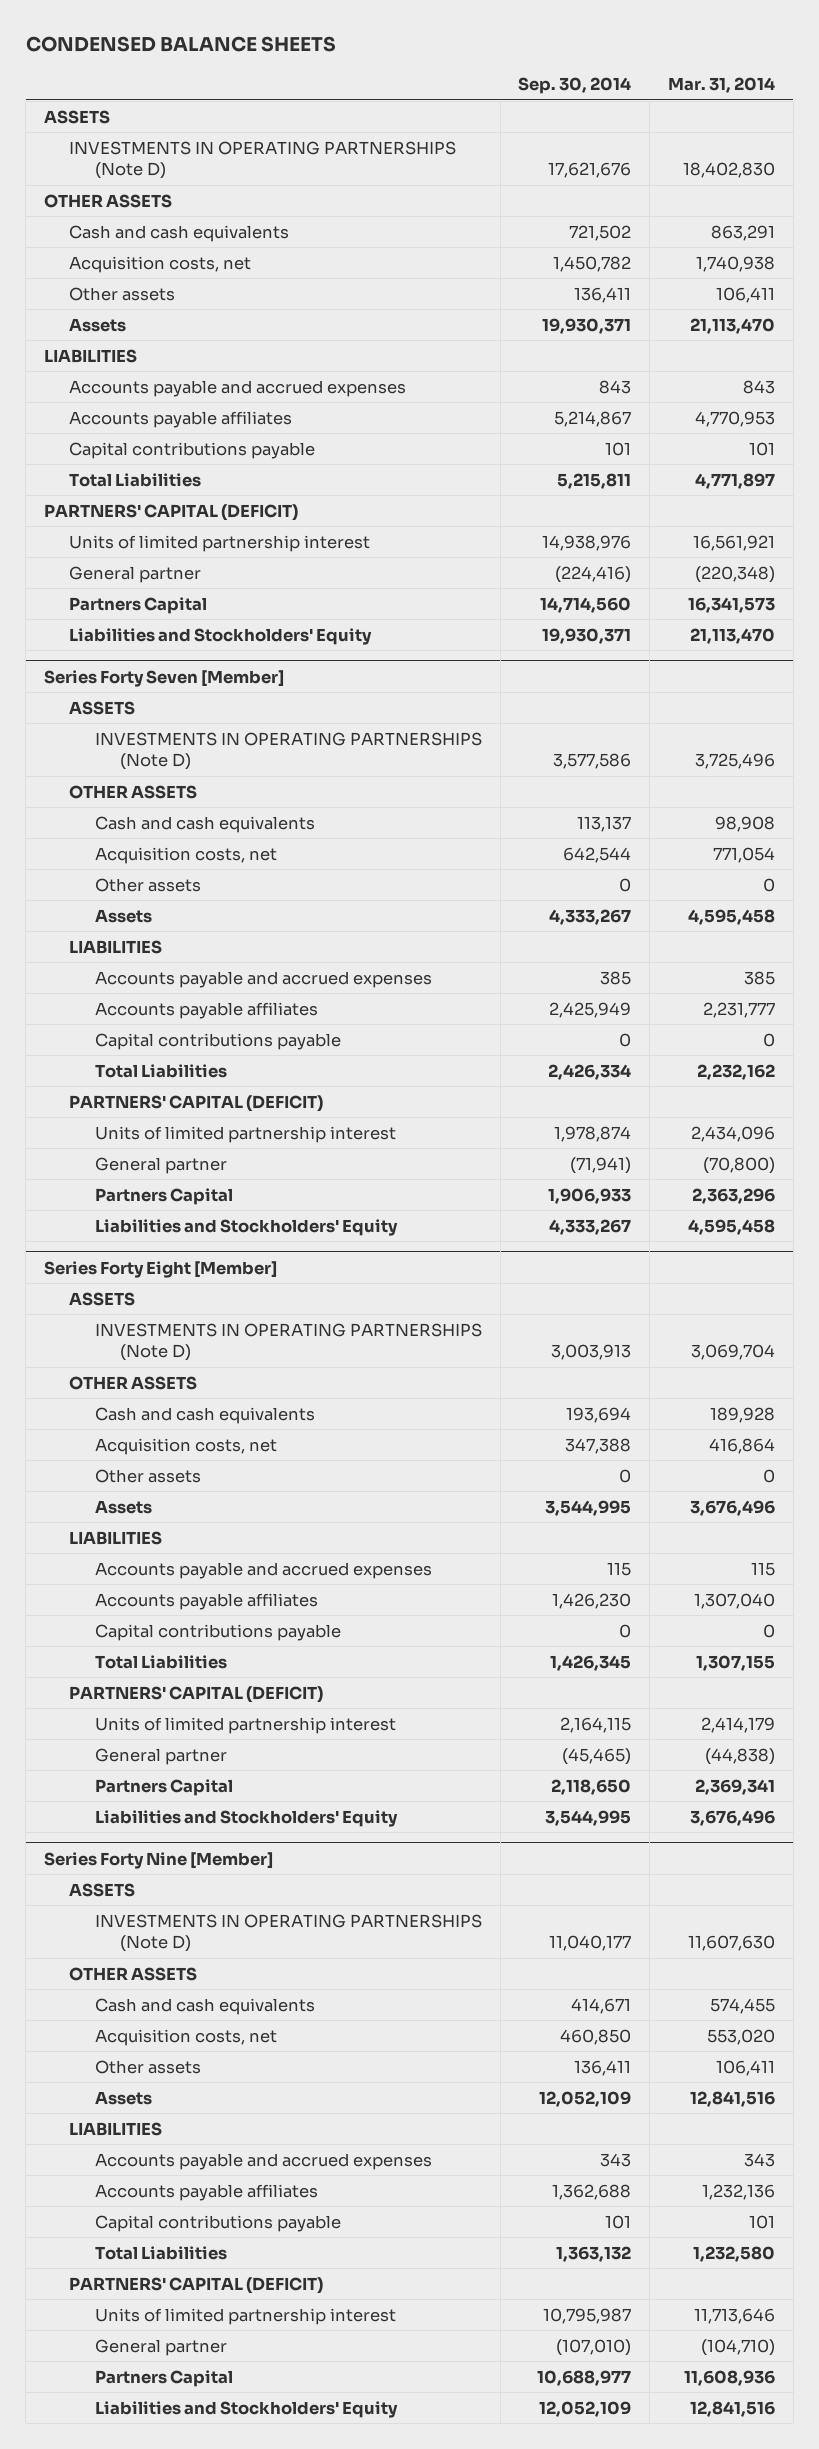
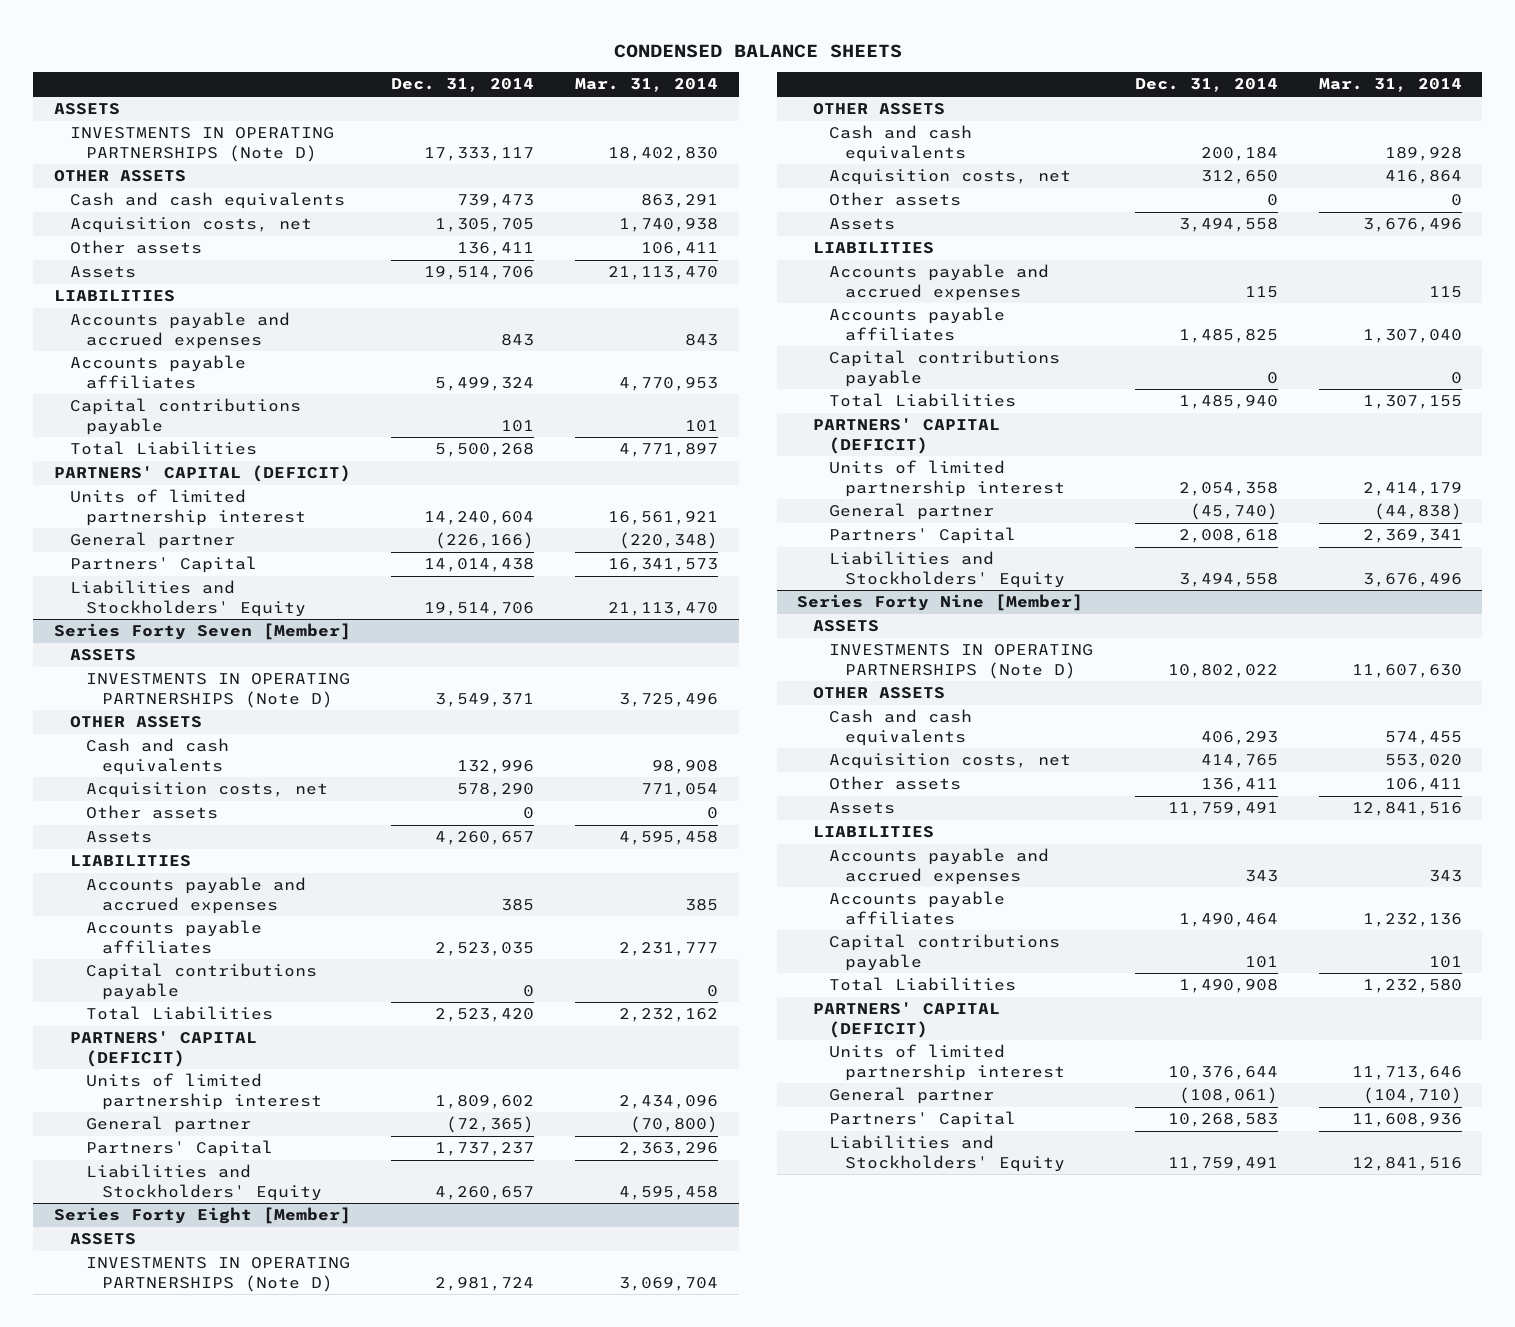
[518,76,632,94] Sep. 30, 2014 -> none
none -> [391,78,535,93] Dec. 31, 2014
[69,596,208,614] Partners Capital -> [69,556,257,574] Partners' Capital
[94,1187,233,1205] Partners Capital -> [85,1140,273,1158] Partners' Capital
[94,1778,233,1796] Partners Capital -> [829,527,1017,545] Partners' Capital
[94,2369,233,2387] Partners Capital -> [829,1111,1017,1129] Partners' Capital

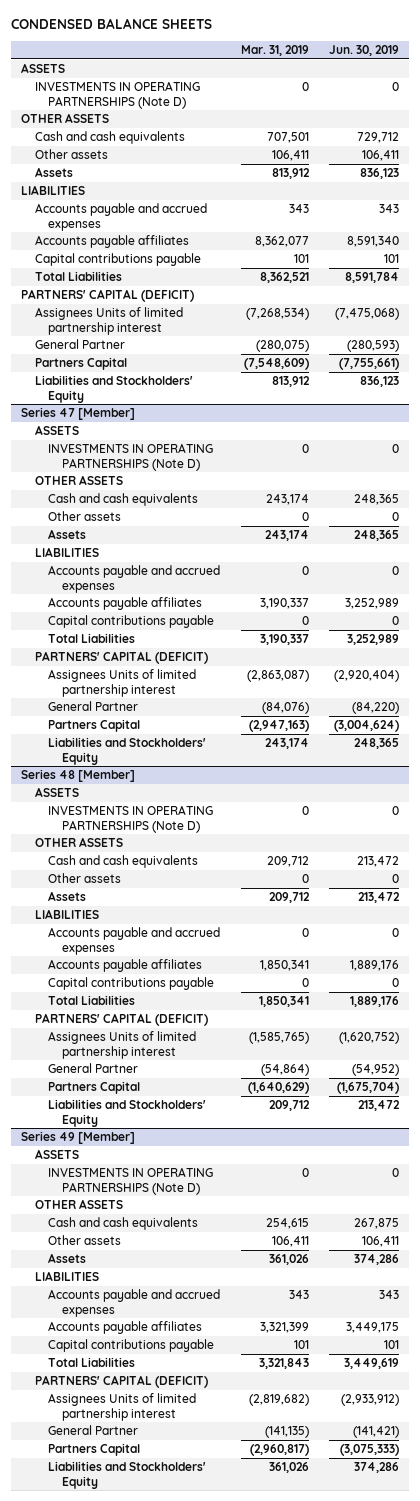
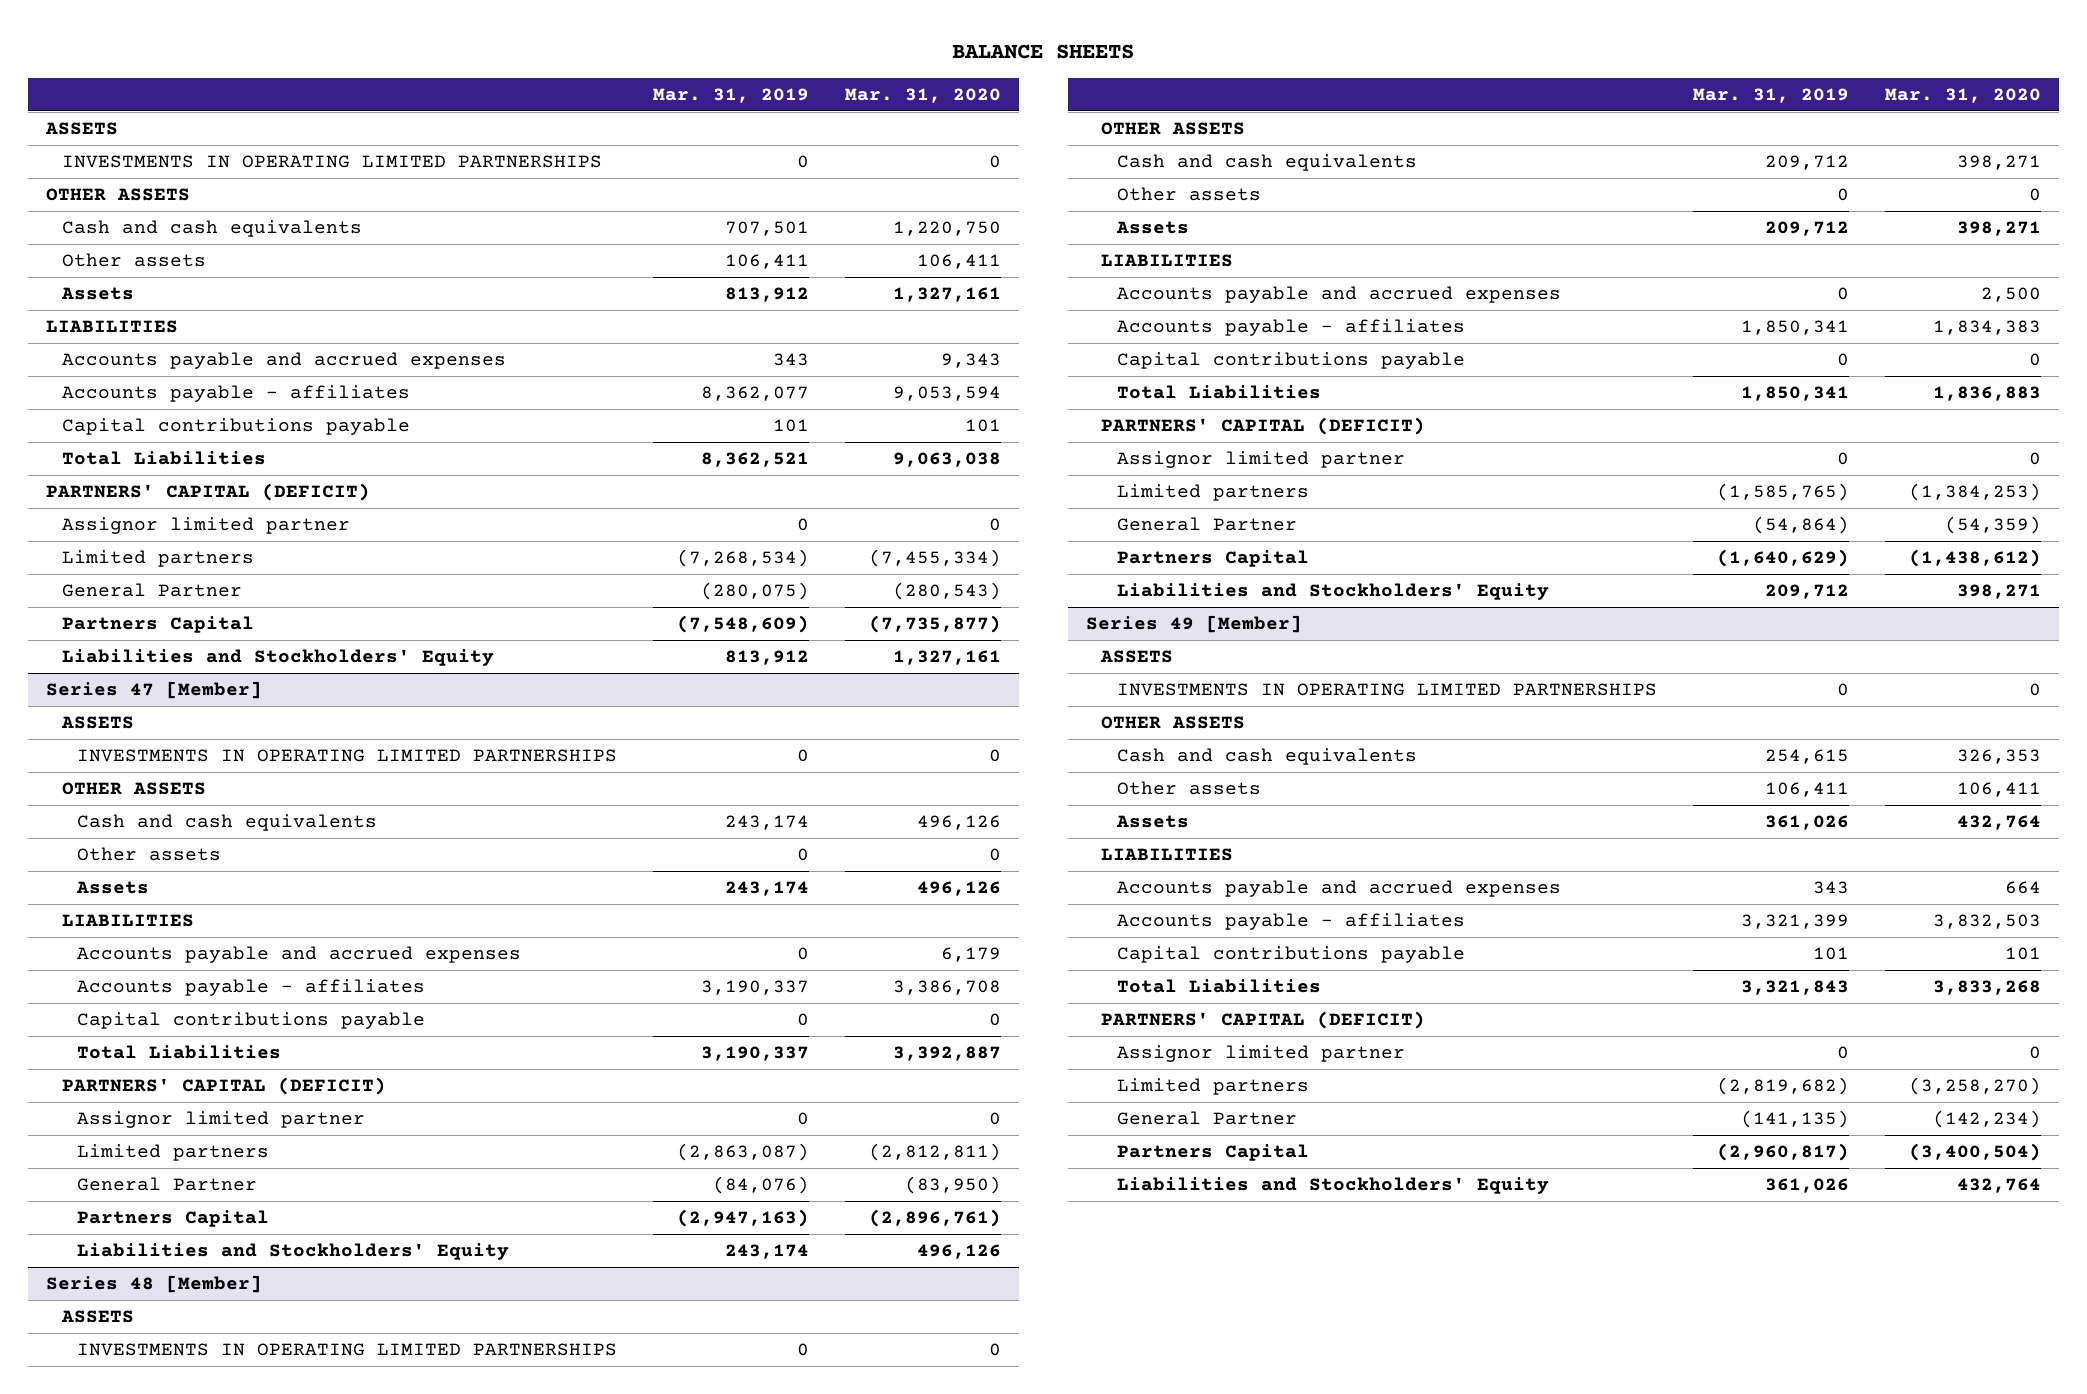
[10,18,212,30] CONDENSED BALANCE SHEETS -> [952,44,1135,60] BALANCE SHEETS
[329,45,400,57] Jun. 30, 2019 -> none
none -> [845,87,1002,103] Mar. 31, 2020
[34,81,200,109] INVESTMENTS IN OPERATING PARTNERSHIPS (Note D) -> [61,154,602,168] INVESTMENTS IN OPERATING LIMITED PARTNERSHIPS
[34,235,189,249] Accounts payable affiliates -> [61,384,410,402] Accounts payable - affiliates
none -> [61,516,350,534] Assignor limited partner
[34,307,183,335] Assignees Units of limited partnership interest -> [61,549,254,567] Limited partners
[48,443,214,471] INVESTMENTS IN OPERATING PARTNERSHIPS (Note D) -> [77,748,618,762] INVESTMENTS IN OPERATING LIMITED PARTNERSHIPS
[48,597,203,611] Accounts payable affiliates -> [77,978,426,996] Accounts payable - affiliates
none -> [77,1110,366,1128] Assignor limited partner
[48,669,197,697] Assignees Units of limited partnership interest -> [77,1143,270,1161] Limited partners
[48,805,214,833] INVESTMENTS IN OPERATING PARTNERSHIPS (Note D) -> [77,1342,618,1356] INVESTMENTS IN OPERATING LIMITED PARTNERSHIPS
[48,959,203,973] Accounts payable affiliates -> [1117,318,1466,336] Accounts payable - affiliates
none -> [1117,450,1406,468] Assignor limited partner
[48,1031,197,1059] Assignees Units of limited partnership interest -> [1117,483,1310,501] Limited partners
[48,1167,214,1195] INVESTMENTS IN OPERATING PARTNERSHIPS (Note D) -> [1117,682,1658,696] INVESTMENTS IN OPERATING LIMITED PARTNERSHIPS
[48,1321,203,1335] Accounts payable affiliates -> [1117,912,1466,930] Accounts payable - affiliates
none -> [1117,1044,1406,1062] Assignor limited partner
[48,1393,197,1421] Assignees Units of limited partnership interest -> [1117,1077,1310,1095] Limited partners

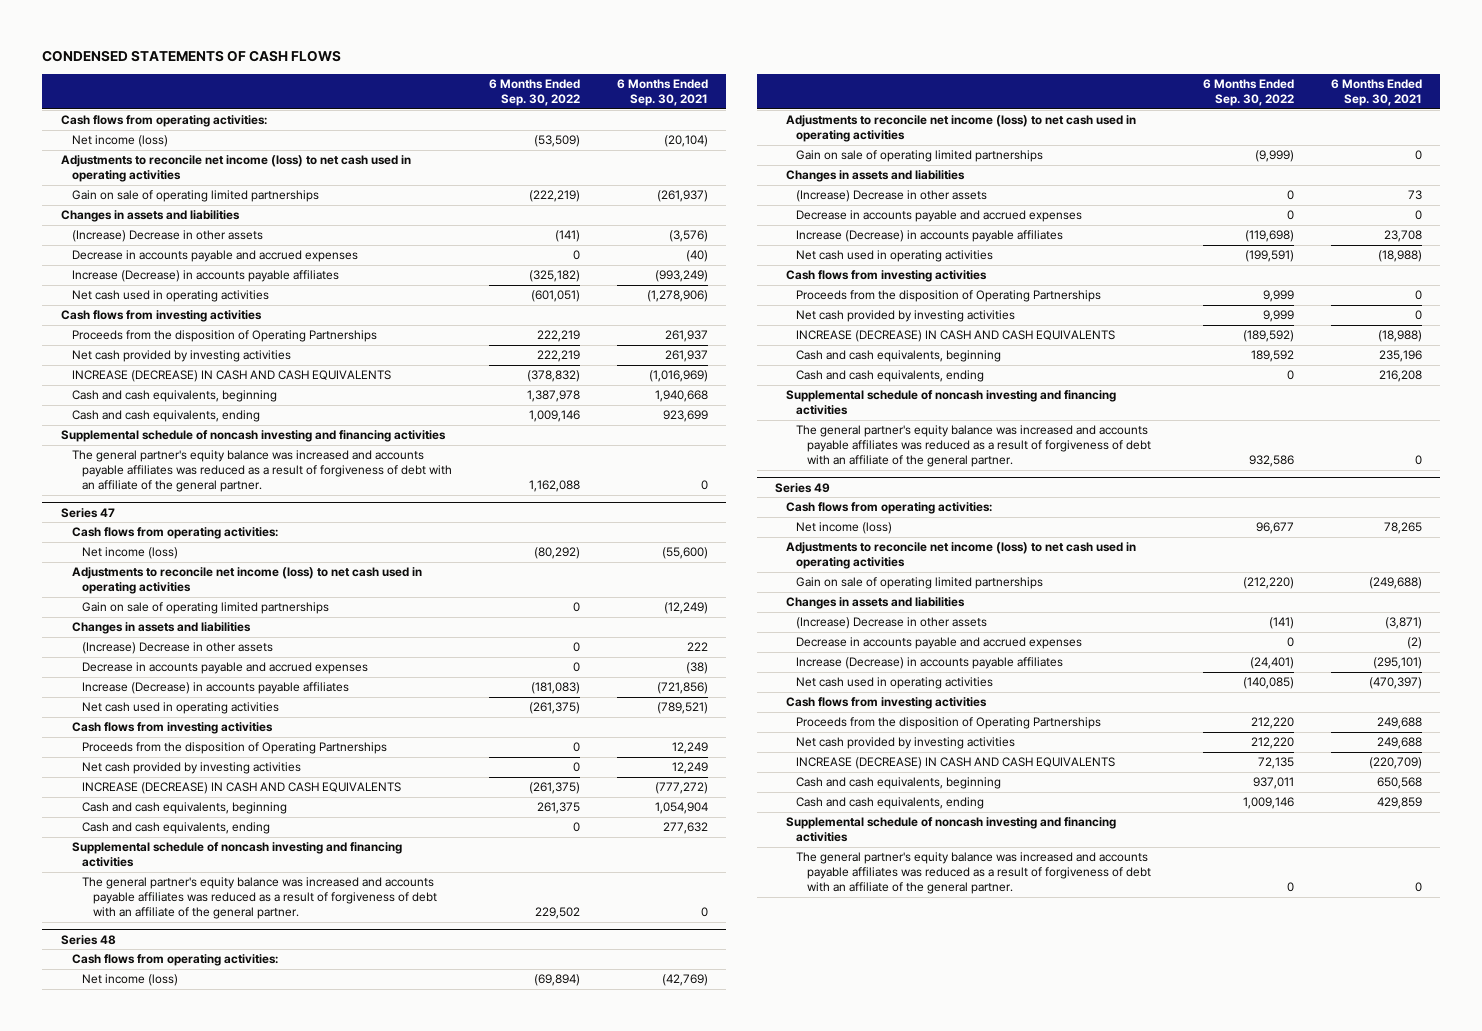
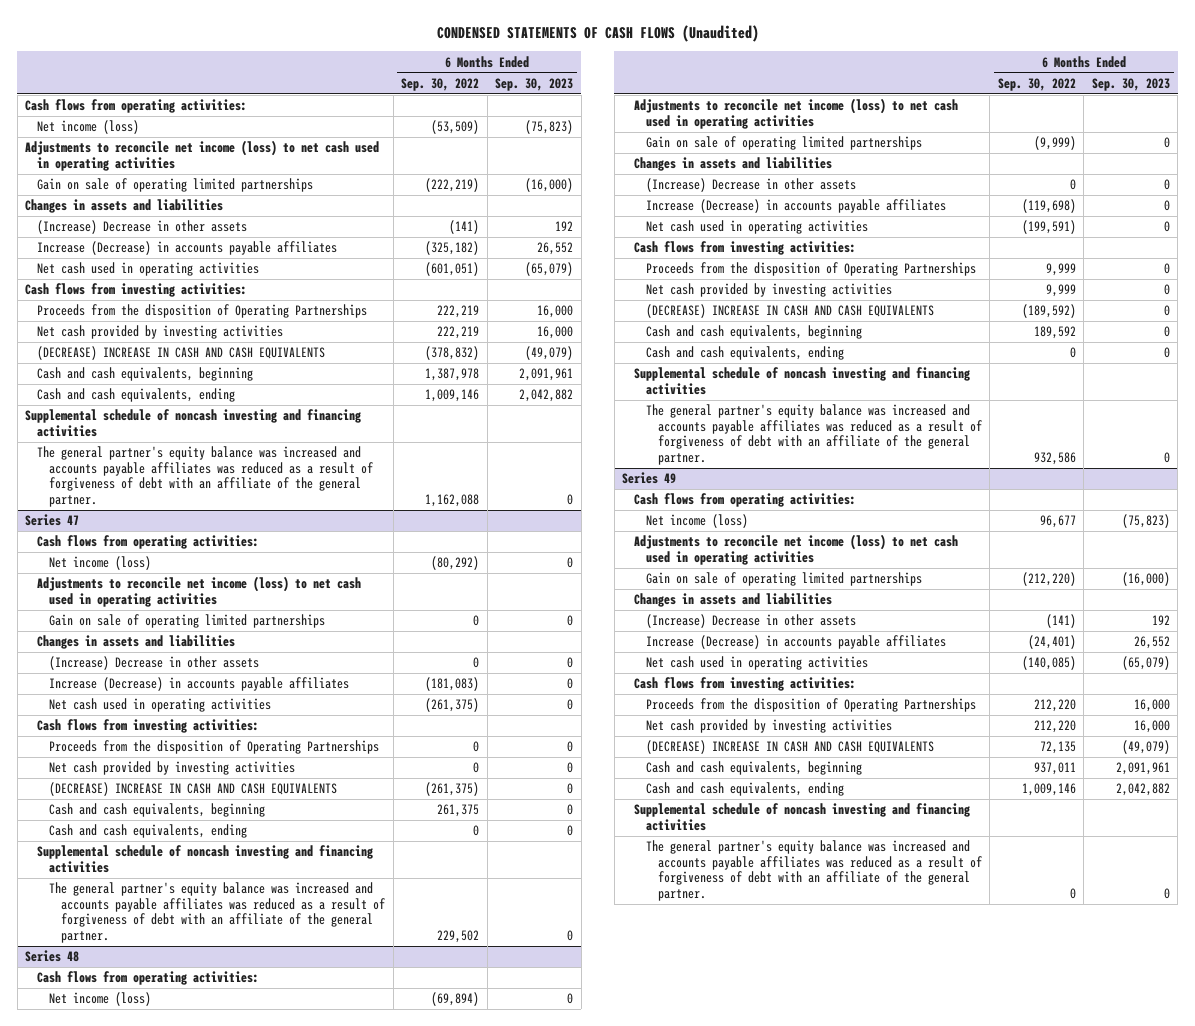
[42,50,342,63] CONDENSED STATEMENTS OF CASH FLOWS -> [436,25,759,43] CONDENSED STATEMENTS OF CASH FLOWS (Unaudited)
[616,78,708,106] 6 Months Ended Sep. 30, 2021 -> none
none -> [495,77,574,91] Sep. 30, 2023
[71,250,358,263] Decrease in accounts payable and accrued expenses -> none
[60,310,262,323] Cash flows from investing activities -> [25,283,248,298] Cash flows from investing activities:
[71,370,391,383] INCREASE (DECREASE) IN CASH AND CASH EQUIVALENTS -> [37,346,326,361] (DECREASE) INCREASE IN CASH AND CASH EQUIVALENTS
[82,662,369,675] Decrease in accounts payable and accrued expenses -> none
[71,722,273,735] Cash flows from investing activities -> [37,719,260,734] Cash flows from investing activities:
[82,782,402,795] INCREASE (DECREASE) IN CASH AND CASH EQUIVALENTS -> [49,782,338,797] (DECREASE) INCREASE IN CASH AND CASH EQUIVALENTS
[796,210,1083,223] Decrease in accounts payable and accrued expenses -> none
[785,270,987,283] Cash flows from investing activities -> [634,241,857,256] Cash flows from investing activities:
[796,330,1116,343] INCREASE (DECREASE) IN CASH AND CASH EQUIVALENTS -> [646,304,935,319] (DECREASE) INCREASE IN CASH AND CASH EQUIVALENTS
[796,637,1083,650] Decrease in accounts payable and accrued expenses -> none
[785,697,987,710] Cash flows from investing activities -> [634,677,857,692] Cash flows from investing activities:
[796,757,1116,770] INCREASE (DECREASE) IN CASH AND CASH EQUIVALENTS -> [646,740,935,755] (DECREASE) INCREASE IN CASH AND CASH EQUIVALENTS

